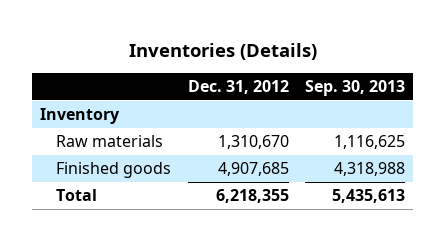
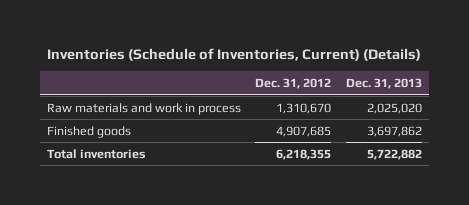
[128,42,317,60] Inventories (Details) -> [47,48,422,62] Inventories (Schedule of Inventories, Current) (Details)
[305,80,406,97] Sep. 30, 2013 -> none
none -> [345,78,422,90] Dec. 31, 2013
[39,108,120,125] Inventory -> none
[56,135,164,148] Raw materials -> [47,102,242,115] Raw materials and work in process
[56,189,98,202] Total -> [47,148,147,159] Total inventories

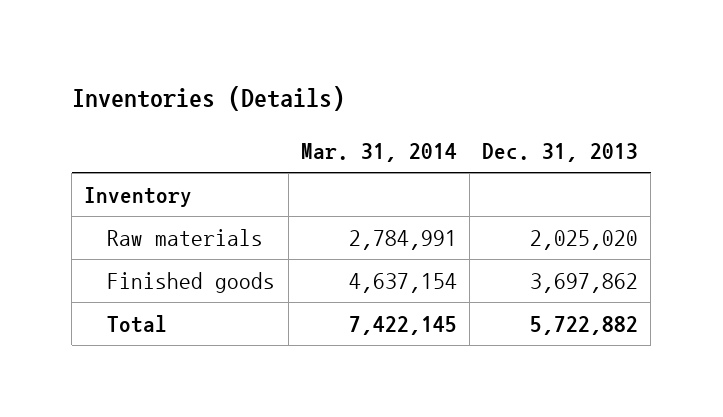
[47,48,422,62] Inventories (Schedule of Inventories, Current) (Details) -> [71,86,345,112] Inventories (Details)
[255,78,332,90] Dec. 31, 2012 -> none
none -> [300,142,457,162] Mar. 31, 2014
none -> [84,186,193,207] Inventory
[47,102,242,115] Raw materials and work in process -> [107,228,264,246] Raw materials
[47,148,147,159] Total inventories -> [107,314,168,333] Total

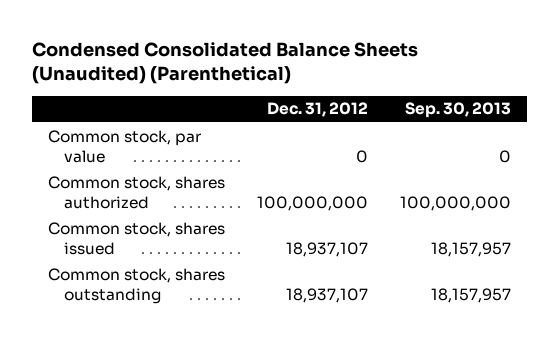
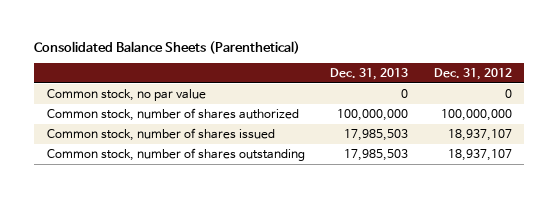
[31,41,418,85] Condensed Consolidated Balance Sheets (Unaudited) (Parenthetical) -> [33,40,300,54] Consolidated Balance Sheets (Parenthetical)
[404,102,511,119] Sep. 30, 2013 -> none
none -> [330,67,409,80] Dec. 31, 2013
[47,129,201,163] Common stock, par value -> [46,88,206,101] Common stock, no par value
[47,175,225,209] Common stock, shares authorized -> [46,107,299,121] Common stock, number of shares authorized
[47,221,225,255] Common stock, shares issued -> [46,127,275,141] Common stock, number of shares issued
[47,267,225,304] Common stock, shares outstanding -> [46,147,305,161] Common stock, number of shares outstanding

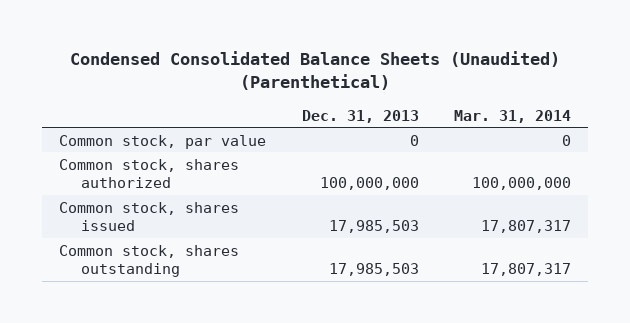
[33,40,300,54] Consolidated Balance Sheets (Parenthetical) -> [70,50,561,91] Condensed Consolidated Balance Sheets (Unaudited) (Parenthetical)
[433,67,512,80] Dec. 31, 2012 -> none
none -> [453,109,571,123] Mar. 31, 2014
[46,88,206,101] Common stock, no par value -> [59,134,267,149] Common stock, par value
[46,107,299,121] Common stock, number of shares authorized -> [59,158,240,189] Common stock, shares authorized
[46,127,275,141] Common stock, number of shares issued -> [59,201,240,232] Common stock, shares issued
[46,147,305,161] Common stock, number of shares outstanding -> [59,244,240,278] Common stock, shares outstanding

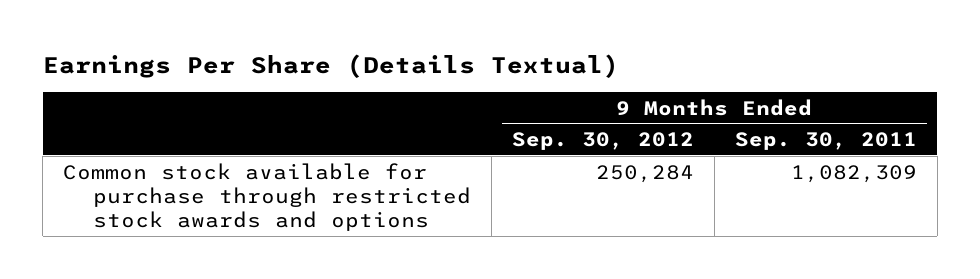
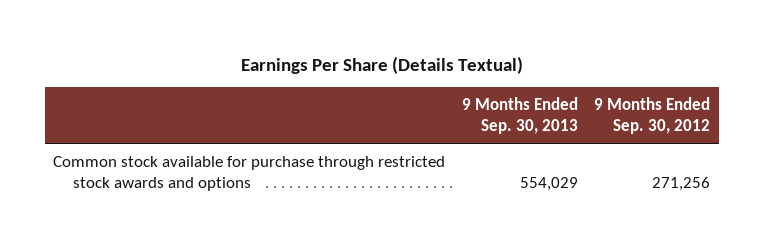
[734,131,917,150] Sep. 30, 2011 -> none
none -> [461,96,578,135] 9 Months Ended Sep. 30, 2013
[595,164,694,183] 250,284 -> [652,177,711,192] 271,256

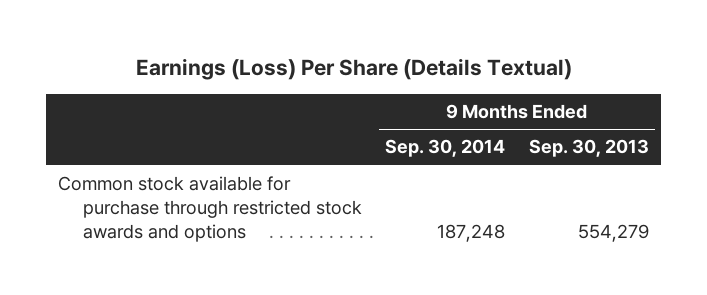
[240,55,523,74] Earnings Per Share (Details Textual) -> [135,58,572,81] Earnings (Loss) Per Share (Details Textual)
[594,96,711,135] 9 Months Ended Sep. 30, 2012 -> none
none -> [385,139,506,158] Sep. 30, 2014
[519,177,578,192] 554,029 -> [577,223,649,242] 554,279

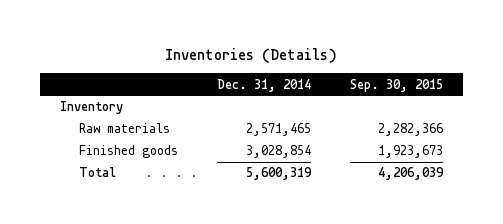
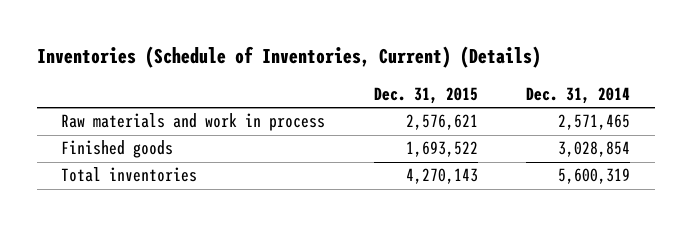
[165,48,338,64] Inventories (Details) -> [36,46,541,69] Inventories (Schedule of Inventories, Current) (Details)
[350,78,444,92] Sep. 30, 2015 -> none
none -> [373,87,478,105] Dec. 31, 2015
[59,101,123,115] Inventory -> none
[79,123,171,134] Raw materials -> [60,113,325,132] Raw materials and work in process
[79,167,117,178] Total -> [60,167,197,183] Total inventories

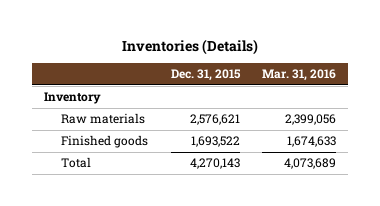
[36,46,541,69] Inventories (Schedule of Inventories, Current) (Details) -> [122,39,259,56] Inventories (Details)
[526,87,631,105] Dec. 31, 2014 -> none
none -> [262,69,337,82] Mar. 31, 2016
none -> [43,92,101,105] Inventory
[60,113,325,132] Raw materials and work in process -> [61,113,146,125] Raw materials
[60,167,197,183] Total inventories -> [61,157,92,169] Total

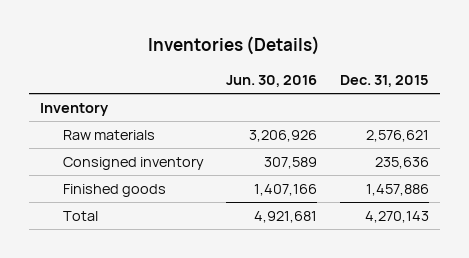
[262,69,337,82] Mar. 31, 2016 -> none
none -> [226,74,318,87] Jun. 30, 2016
none -> [62,156,204,170] Consigned inventory
[190,136,240,148] 1,693,522 -> [365,183,429,196] 1,457,886

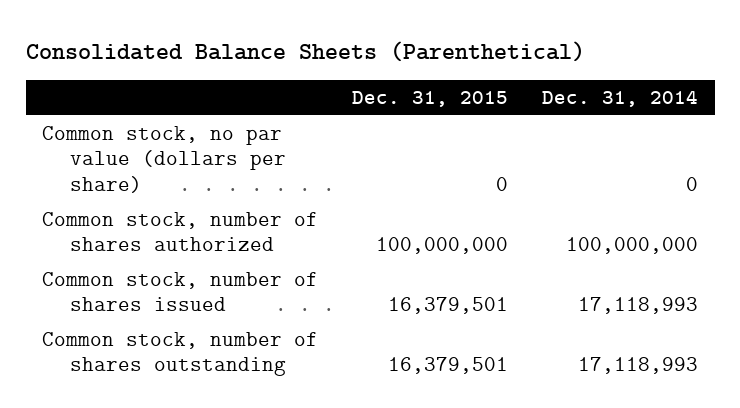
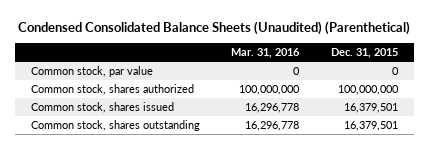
[25,40,585,62] Consolidated Balance Sheets (Parenthetical) -> [18,21,411,36] Condensed Consolidated Balance Sheets (Unaudited) (Parenthetical)
[541,90,698,108] Dec. 31, 2014 -> none
none -> [231,48,301,59] Mar. 31, 2016
[42,125,286,194] Common stock, no par value (dollars per share) -> [30,66,153,78] Common stock, par value
[42,211,319,252] Common stock, number of shares authorized -> [30,84,194,96] Common stock, shares authorized
[42,271,319,312] Common stock, number of shares issued -> [30,102,174,114] Common stock, shares issued
[42,331,319,377] Common stock, number of shares outstanding -> [30,120,200,132] Common stock, shares outstanding

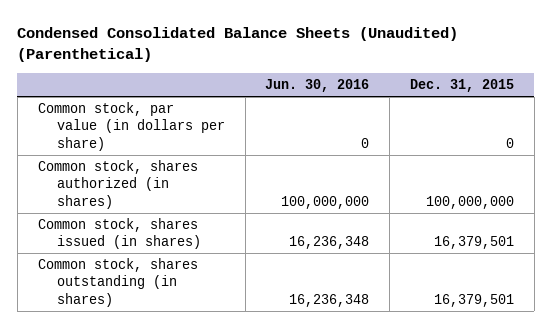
[231,48,301,59] Mar. 31, 2016 -> none
none -> [265,79,370,93] Jun. 30, 2016
[30,66,153,78] Common stock, par value -> [37,101,226,151] Common stock, par value (in dollars per share)
[30,84,194,96] Common stock, shares authorized -> [37,159,198,209] Common stock, shares authorized (in shares)
[30,102,174,114] Common stock, shares issued -> [37,217,202,250] Common stock, shares issued (in shares)
[30,120,200,132] Common stock, shares outstanding -> [37,257,198,307] Common stock, shares outstanding (in shares)

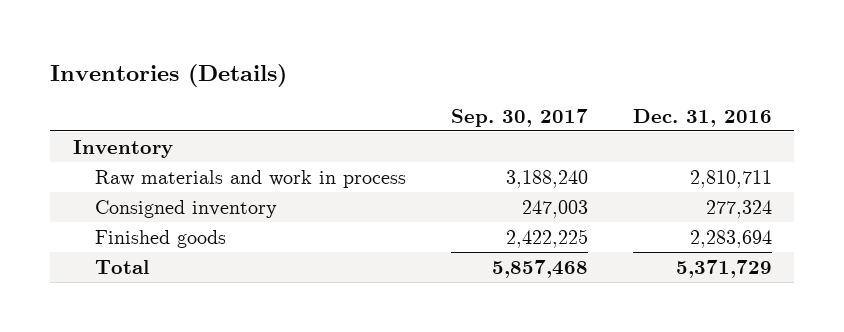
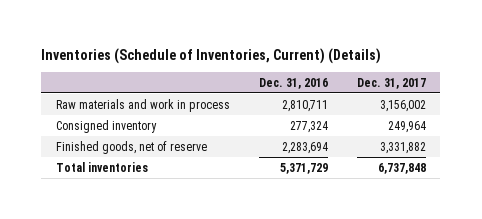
[50,64,288,88] Inventories (Details) -> [41,47,382,64] Inventories (Schedule of Inventories, Current) (Details)
[450,108,588,127] Sep. 30, 2017 -> none
none -> [356,77,426,89] Dec. 31, 2017
[72,139,173,158] Inventory -> none
[95,229,227,248] Finished goods -> [55,140,207,154] Finished goods, net of reserve
[95,259,150,274] Total -> [55,161,148,172] Total inventories

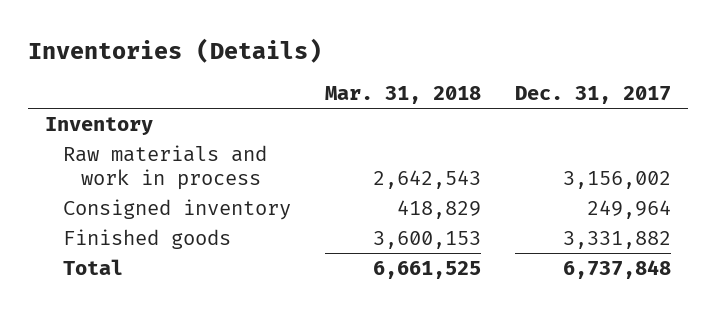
[41,47,382,64] Inventories (Schedule of Inventories, Current) (Details) -> [27,37,322,63] Inventories (Details)
[258,77,328,89] Dec. 31, 2016 -> none
none -> [325,86,482,105] Mar. 31, 2018
none -> [45,116,154,135] Inventory
[55,140,207,154] Finished goods, net of reserve -> [63,228,232,249] Finished goods
[55,161,148,172] Total inventories -> [63,258,124,275] Total

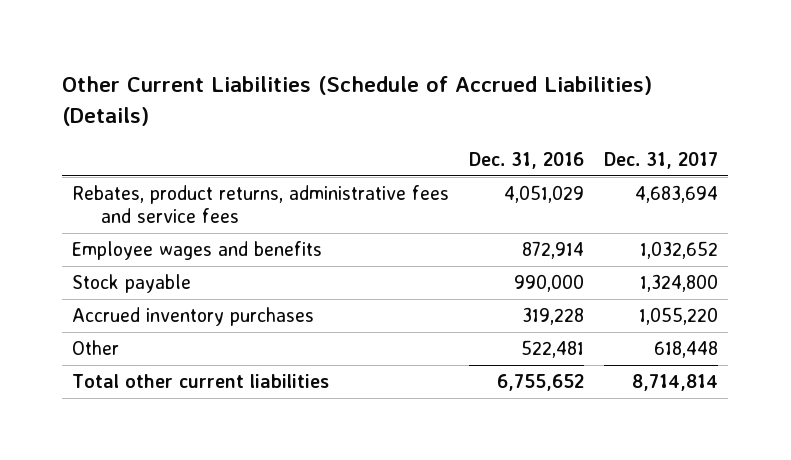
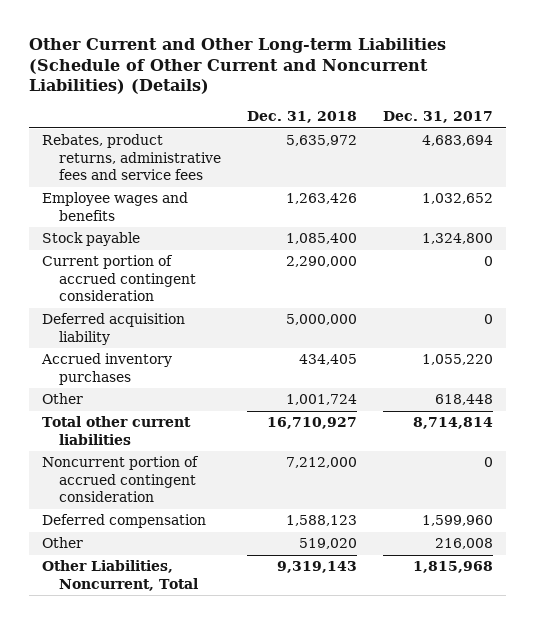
[62,76,653,126] Other Current Liabilities (Schedule of Accrued Liabilities) (Details) -> [29,37,447,95] Other Current and Other Long-term Liabilities (Schedule of Other Current and Noncurrent Liabilities) (Details)
[469,151,585,169] Dec. 31, 2016 -> none
none -> [247,111,358,124] Dec. 31, 2018
none -> [42,255,196,301] Current portion of accrued contingent consideration
none -> [42,313,186,345] Deferred acquisition liability
none -> [42,456,200,502] Noncurrent portion of accrued contingent consideration
none -> [42,514,207,529] Deferred compensation
none -> [42,537,84,549] Other
none -> [42,560,198,591] Other Liabilities, Noncurrent, Total

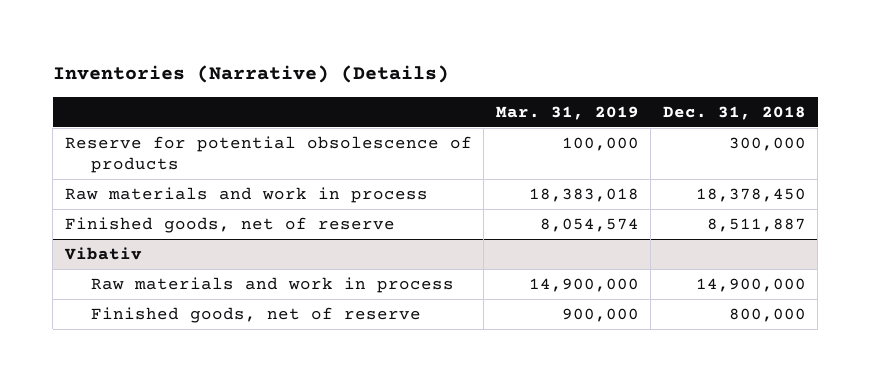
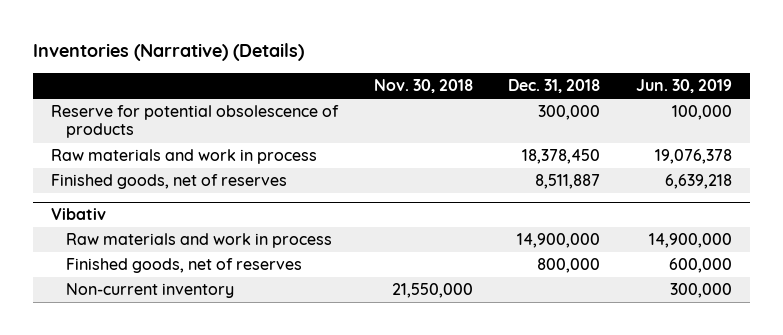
[495,105,639,120] Mar. 31, 2019 -> none
none -> [373,79,473,94] Nov. 30, 2018
none -> [636,79,733,94] Jun. 30, 2019
[64,216,395,233] Finished goods, net of reserve -> [50,174,287,190] Finished goods, net of reserves
[91,306,422,323] Finished goods, net of reserve -> [65,258,302,274] Finished goods, net of reserves
none -> [65,283,234,299] Non-current inventory

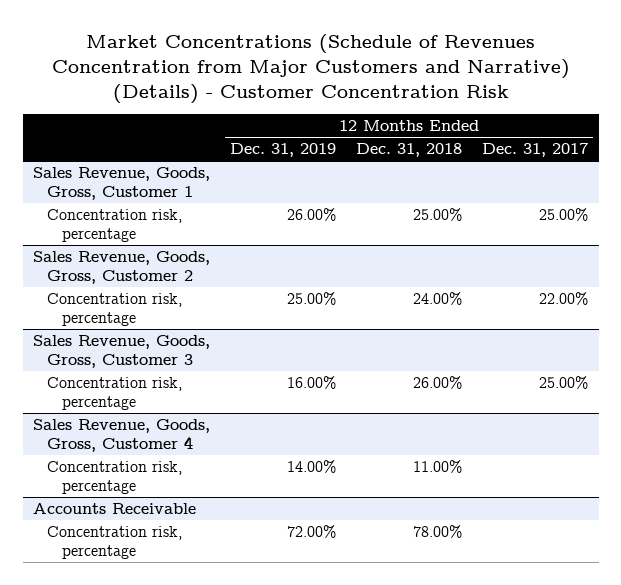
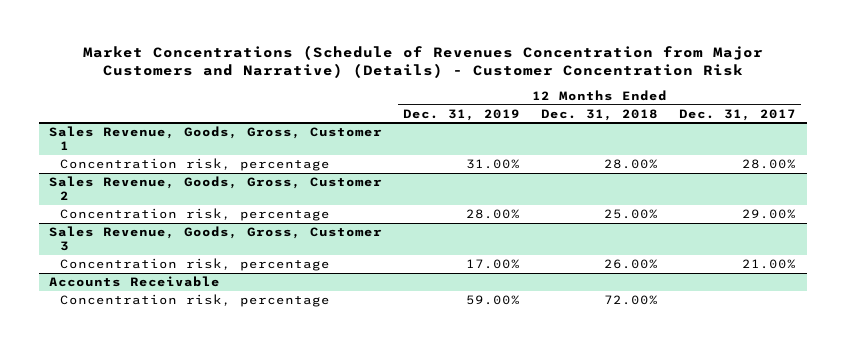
[286,208,336,222] 26.00% -> [466,158,521,169] 31.00%
[413,208,463,222] 25.00% -> [604,158,659,169] 28.00%
[539,208,589,222] 25.00% -> [742,158,797,169] 28.00%
[286,292,336,306] 25.00% -> [466,208,521,219] 28.00%
[413,292,463,306] 24.00% -> [604,208,659,219] 25.00%
[539,292,589,306] 22.00% -> [742,208,797,219] 29.00%
[32,419,210,453] Sales Revenue, Goods, Gross, Customer 4 -> none
[47,461,183,495] Concentration risk, percentage -> none
[286,376,336,390] 16.00% -> [466,258,521,269] 17.00%
[539,376,589,390] 25.00% -> [742,258,797,269] 21.00%
[286,525,336,539] 72.00% -> [466,294,521,305] 59.00%
[413,525,463,539] 78.00% -> [604,294,659,305] 72.00%

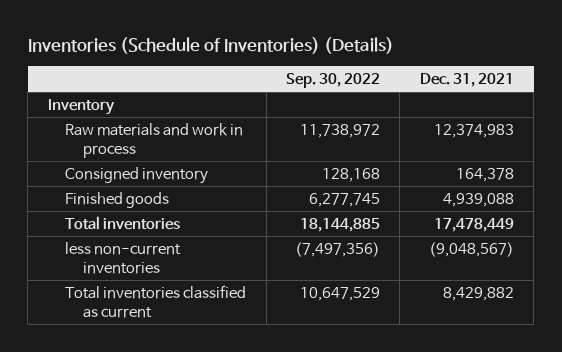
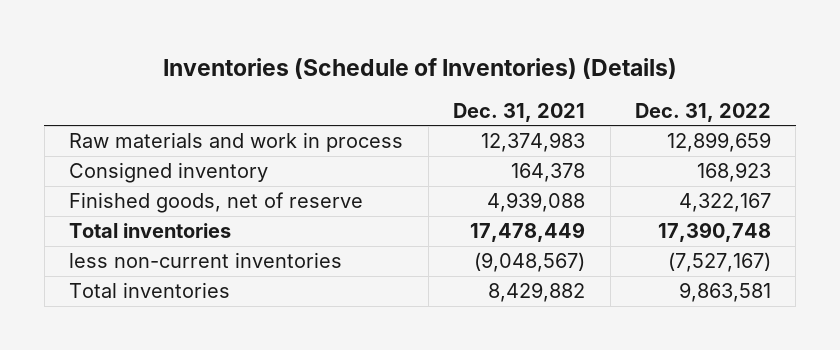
[286,72,381,88] Sep. 30, 2022 -> none
none -> [634,102,771,122] Dec. 31, 2022
[47,99,115,116] Inventory -> none
[65,192,170,209] Finished goods -> [69,192,364,214] Finished goods, net of reserve
[65,285,247,319] Total inventories classified as current -> [69,282,231,299] Total inventories

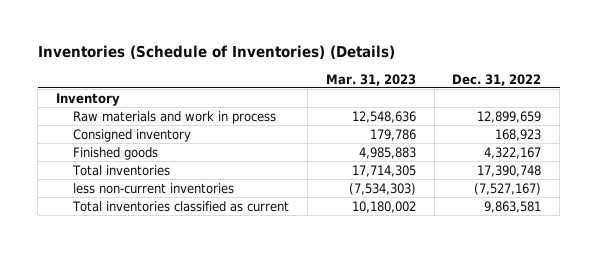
[453,102,586,122] Dec. 31, 2021 -> none
none -> [325,73,416,86] Mar. 31, 2023
none -> [56,92,121,106] Inventory
[69,192,364,214] Finished goods, net of reserve -> [73,146,159,160] Finished goods
[69,282,231,299] Total inventories -> [72,200,290,212] Total inventories classified as current

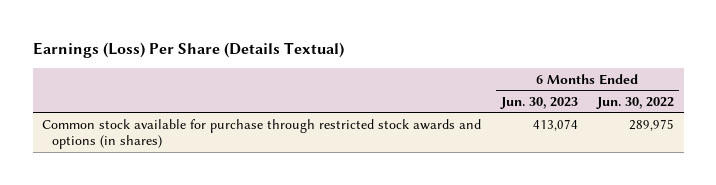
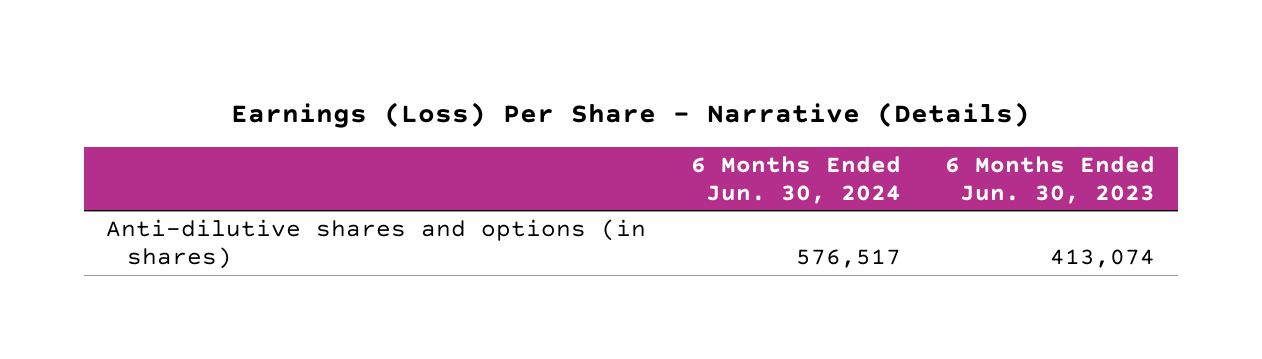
[32,42,344,59] Earnings (Loss) Per Share (Details Textual) -> [230,102,1030,129] Earnings (Loss) Per Share - Narrative (Details)
[595,96,674,109] Jun. 30, 2022 -> none
none -> [690,155,901,204] 6 Months Ended Jun. 30, 2024
[42,118,482,150] Common stock available for purchase through restricted stock awards and options (in shares) -> [106,218,647,270] Anti-dilutive shares and options (in shares)

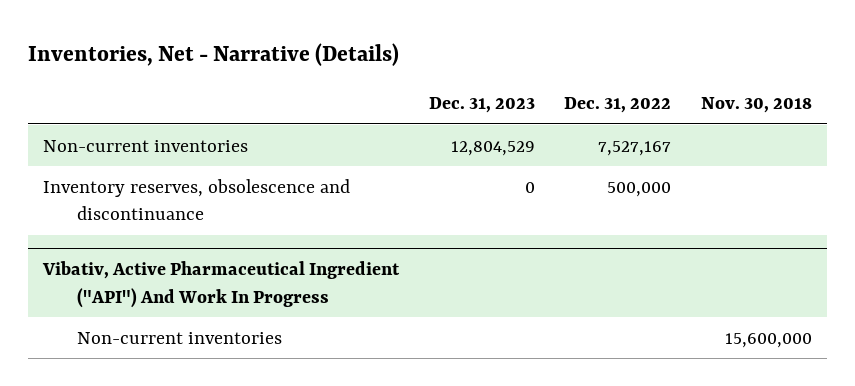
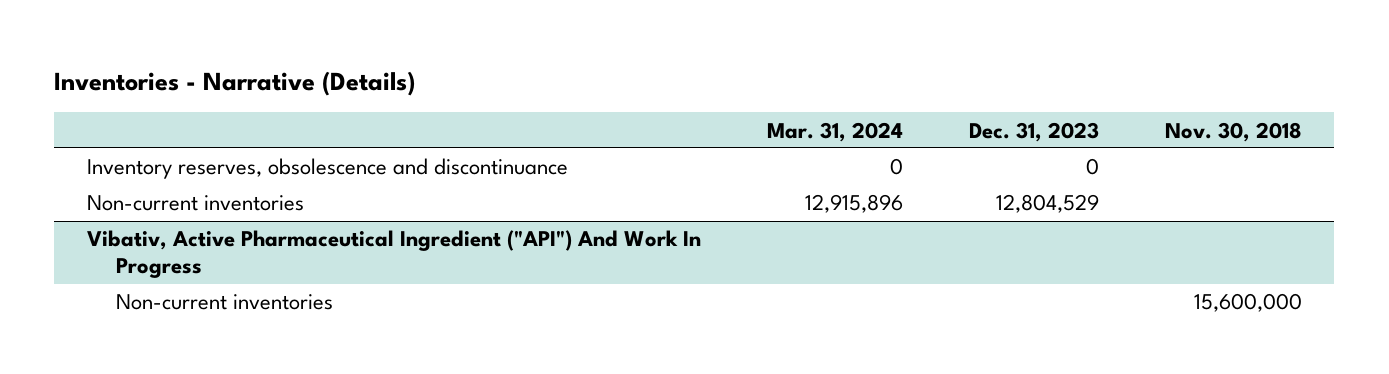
[28,43,400,67] Inventories, Net - Narrative (Details) -> [54,70,416,96] Inventories - Narrative (Details)
[564,97,672,114] Dec. 31, 2022 -> none
none -> [767,121,904,142] Mar. 31, 2024
[43,139,249,152] Non-current inventories -> [87,195,305,212] Non-current inventories

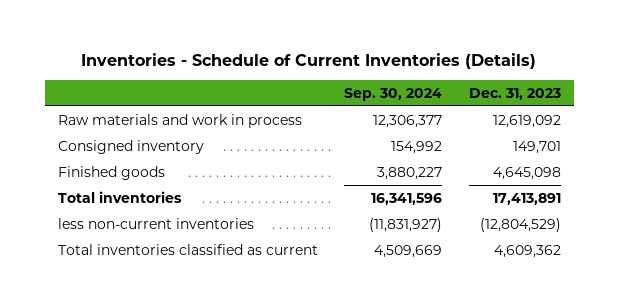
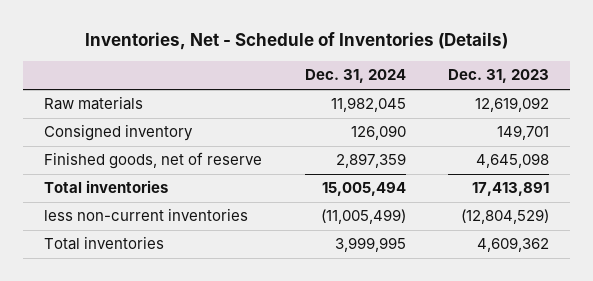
[81,53,537,70] Inventories - Schedule of Current Inventories (Details) -> [84,32,508,51] Inventories, Net - Schedule of Inventories (Details)
[344,87,443,101] Sep. 30, 2024 -> none
none -> [304,69,406,84] Dec. 31, 2024
[57,113,302,128] Raw materials and work in process -> [44,96,144,111] Raw materials
[57,165,165,180] Finished goods -> [44,152,263,170] Finished goods, net of reserve
[57,243,318,255] Total inventories classified as current -> [44,236,165,251] Total inventories

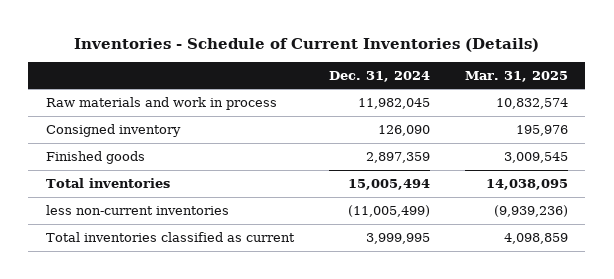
[84,32,508,51] Inventories, Net - Schedule of Inventories (Details) -> [73,37,539,52] Inventories - Schedule of Current Inventories (Details)
[447,69,549,84] Dec. 31, 2023 -> none
none -> [464,70,568,82] Mar. 31, 2025
[44,96,144,111] Raw materials -> [45,97,277,111] Raw materials and work in process
[44,152,263,170] Finished goods, net of reserve -> [45,151,145,165] Finished goods
[44,236,165,251] Total inventories -> [45,232,295,243] Total inventories classified as current

